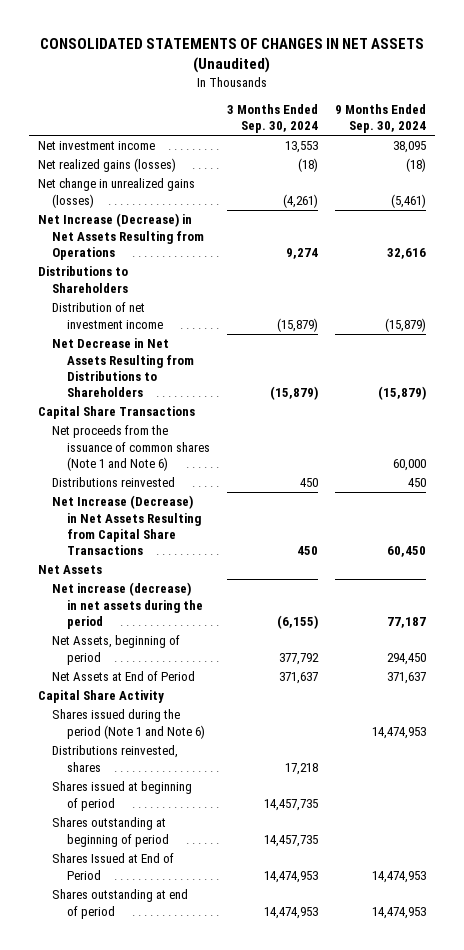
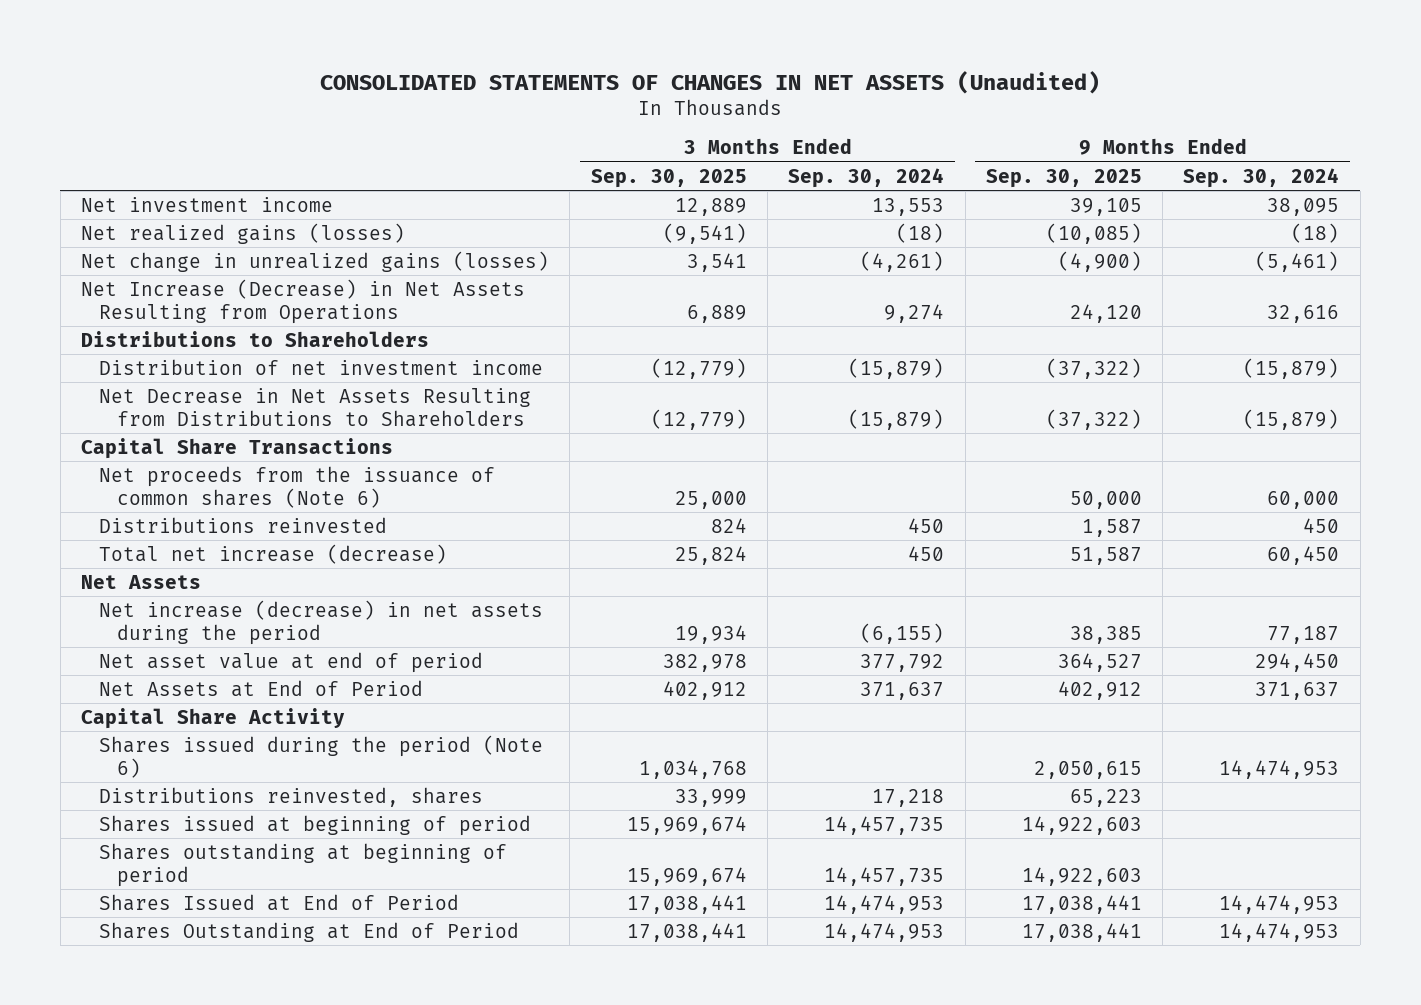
none -> [590,168,747,188] Sep. 30, 2025
none -> [985,168,1142,188] Sep. 30, 2025
[52,425,211,471] Net proceeds from the issuance of common shares (Note 1 and Note 6) -> [99,465,496,508] Net proceeds from the issuance of common shares (Note 6)
[52,495,202,556] Net Increase (Decrease) in Net Assets Resulting from Capital Share Transactions -> [99,543,448,564] Total net increase (decrease)
[52,635,181,665] Net Assets, beginning of period -> [99,651,484,673] Net asset value at end of period
[52,709,206,739] Shares issued during the period (Note 1 and Note 6) -> [99,734,544,778] Shares issued during the period (Note 6)
[52,889,189,919] Shares outstanding at end of period -> [99,921,520,942] Shares Outstanding at End of Period

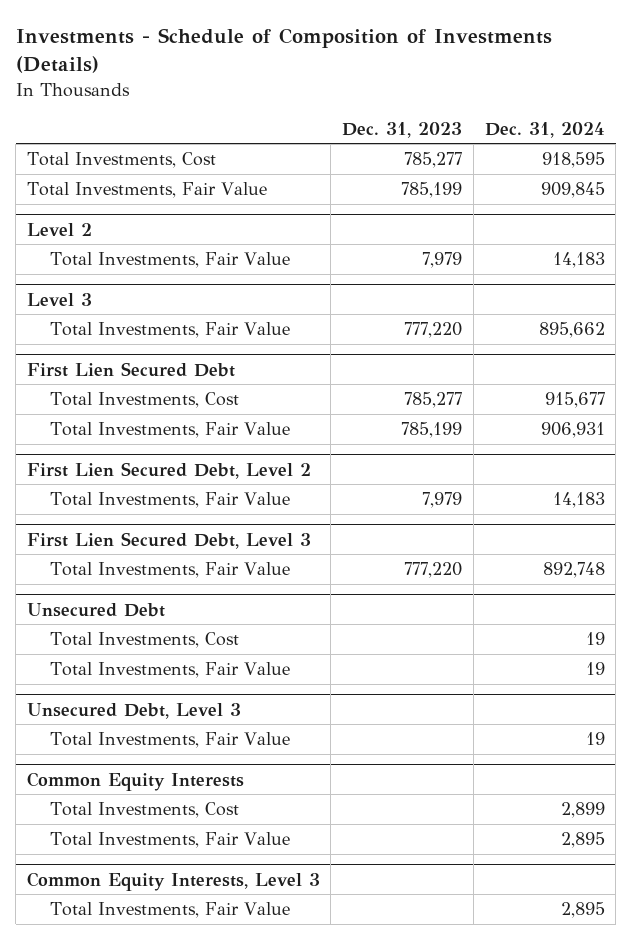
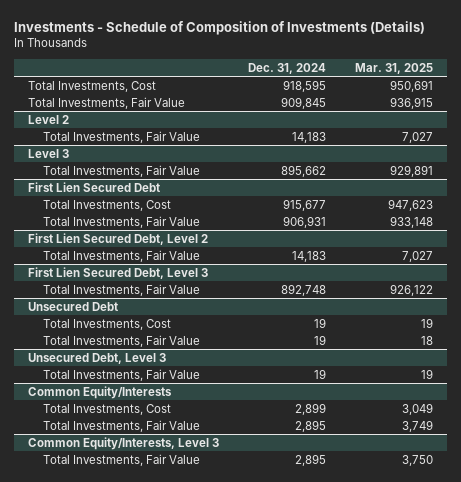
[342,121,463,138] Dec. 31, 2023 -> none
none -> [354,62,433,74] Mar. 31, 2025
[26,771,244,791] Common Equity Interests -> [28,385,173,399] Common Equity/Interests
[26,871,320,891] Common Equity Interests, Level 3 -> [28,436,220,450] Common Equity/Interests, Level 3

